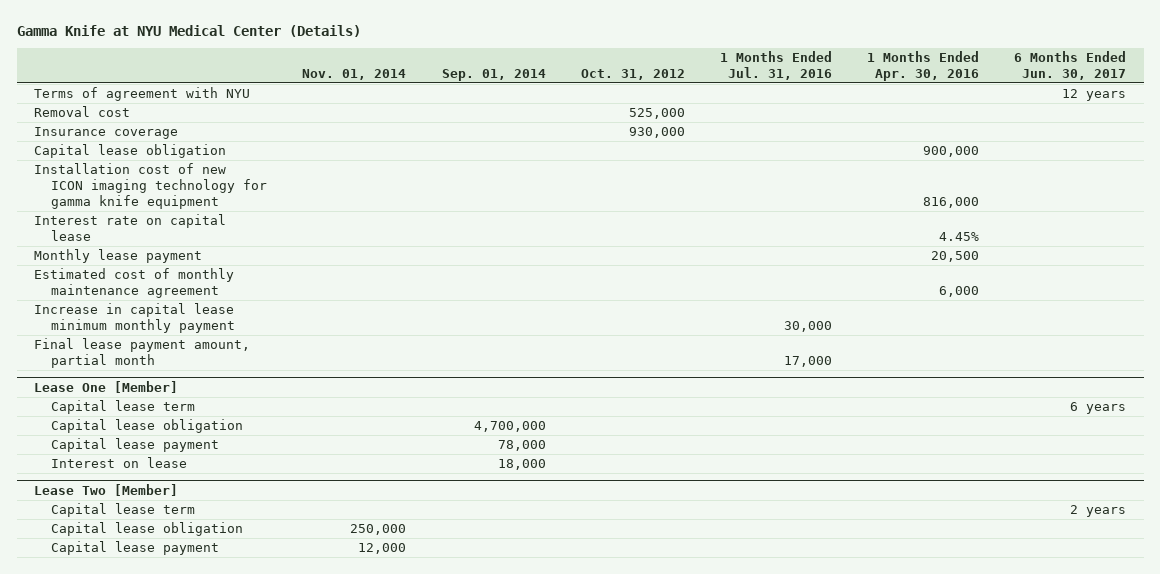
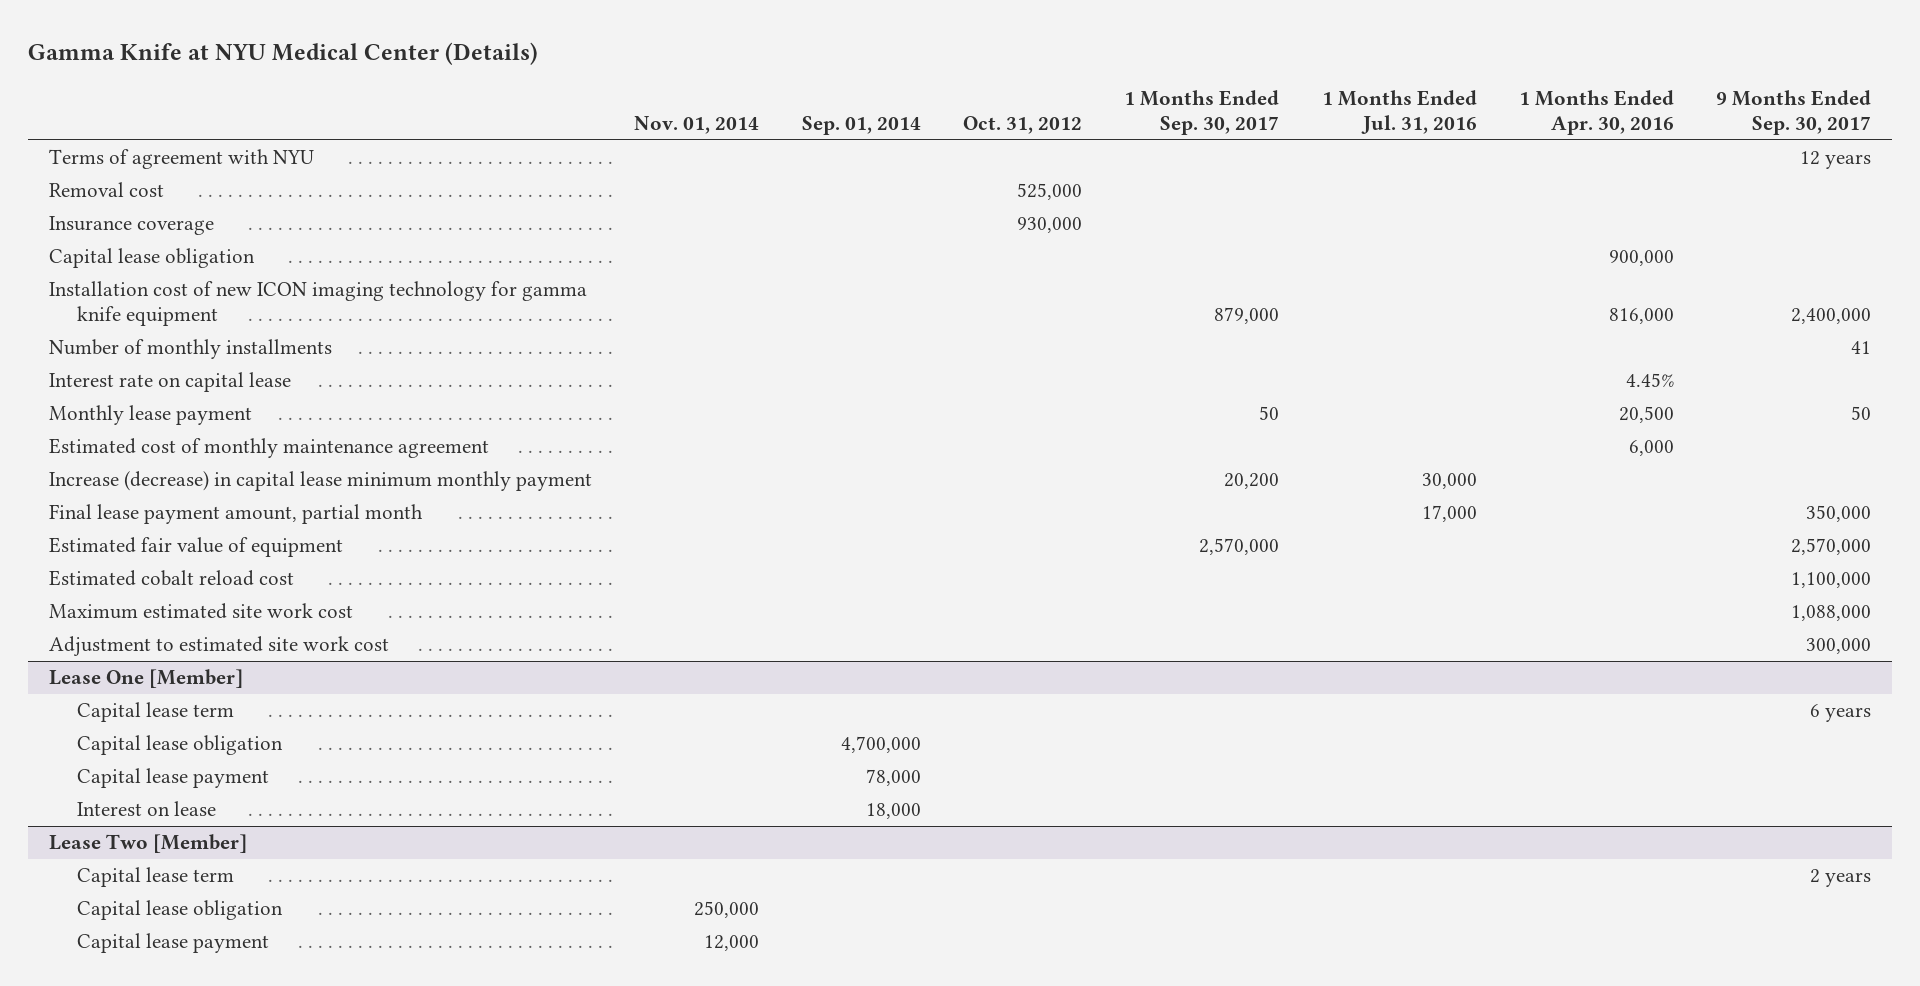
[1014,51,1127,80] 6 Months Ended Jun. 30, 2017 -> none
none -> [1124,89,1280,135] 1 Months Ended Sep. 30, 2017
none -> [1716,89,1872,135] 9 Months Ended Sep. 30, 2017
none -> [48,339,332,360] Number of monthly installments
[34,302,236,333] Increase in capital lease minimum monthly payment -> [48,471,592,492] Increase (decrease) in capital lease minimum monthly payment
none -> [48,537,343,558] Estimated fair value of equipment
none -> [48,570,294,587] Estimated cobalt reload cost
none -> [48,603,353,620] Maximum estimated site work cost
none -> [48,636,389,657] Adjustment to estimated site work cost

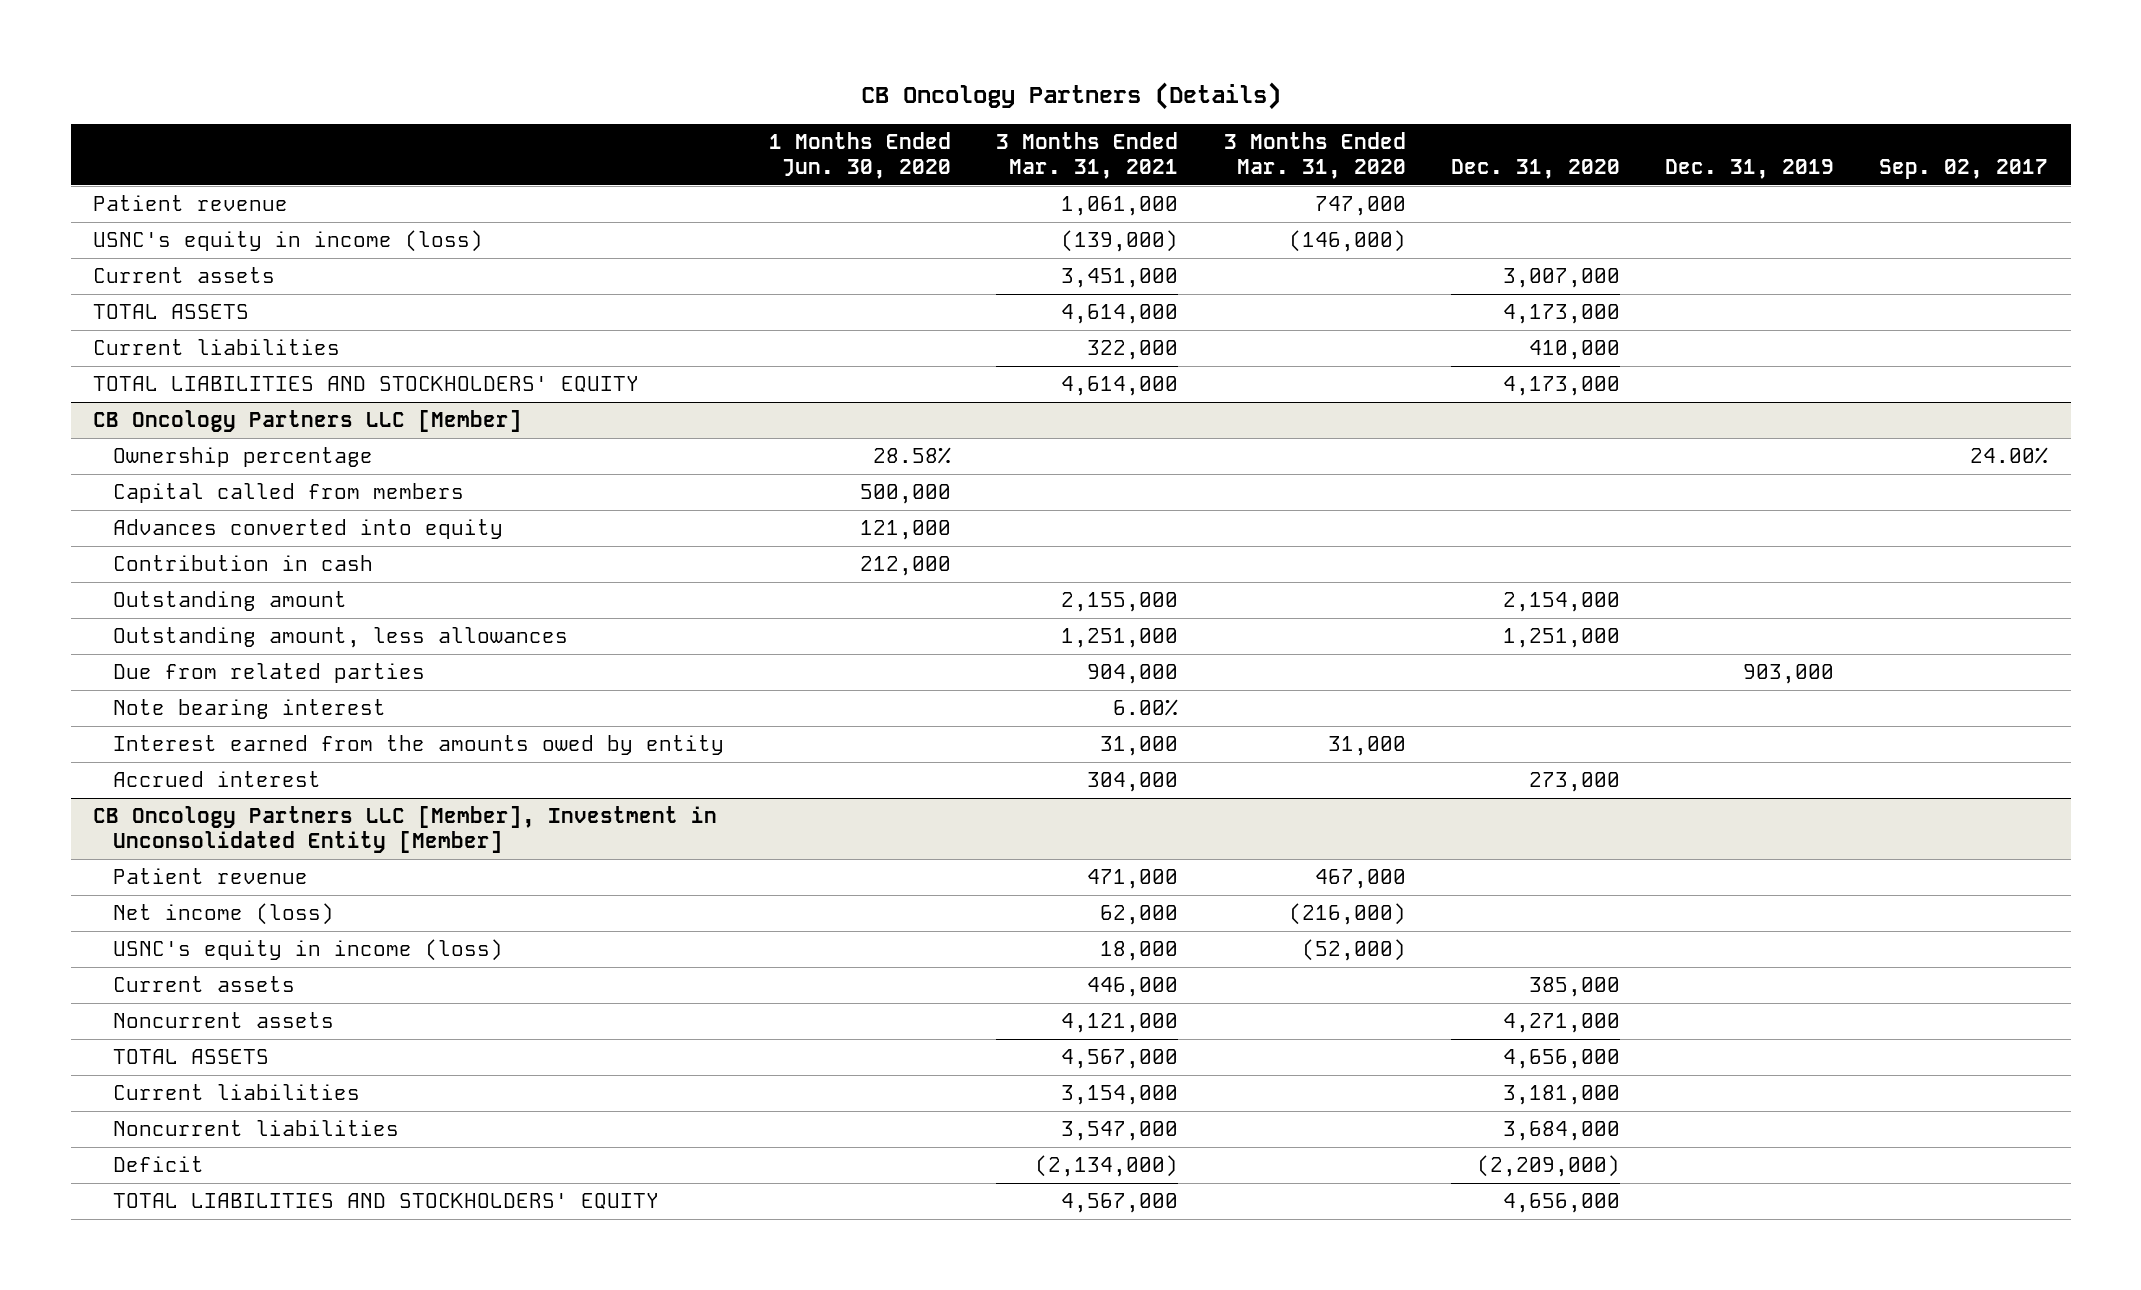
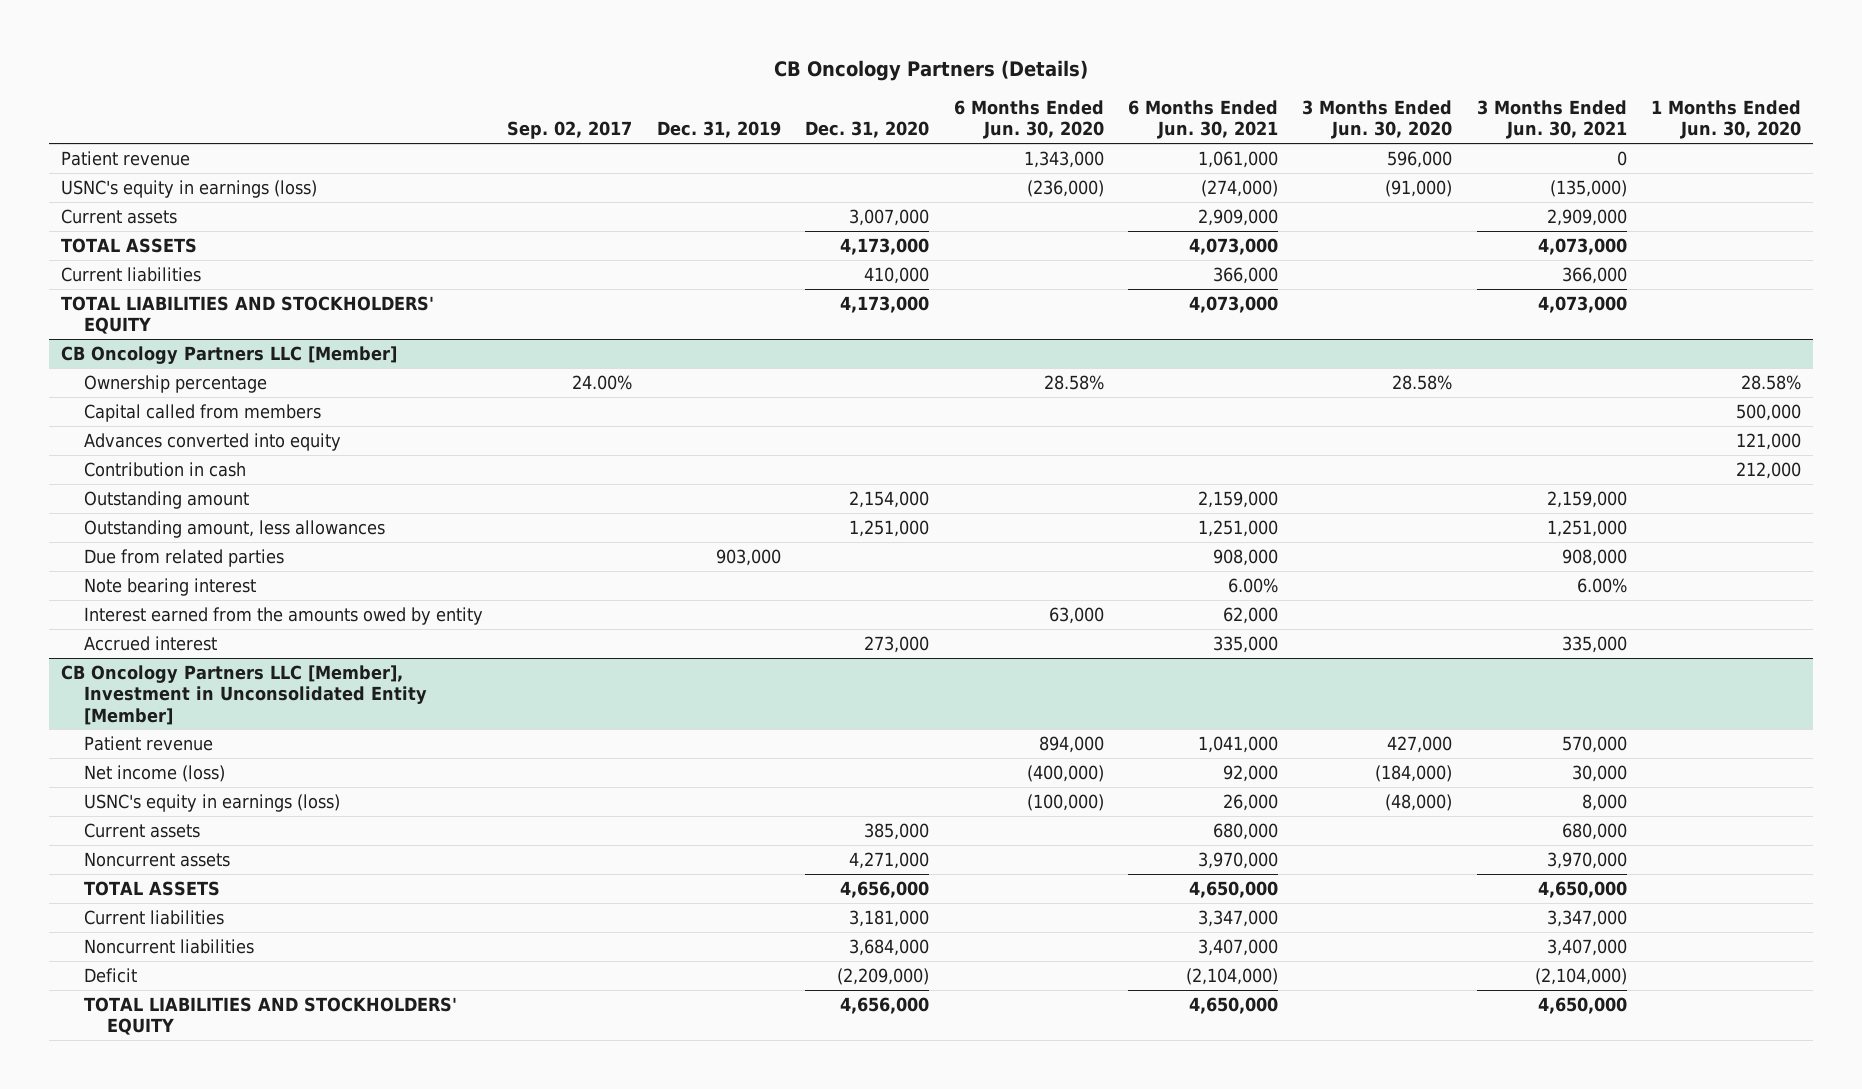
[996,132,1179,180] 3 Months Ended Mar. 31, 2021 -> none
[1223,132,1406,180] 3 Months Ended Mar. 31, 2020 -> none
none -> [953,99,1104,140] 6 Months Ended Jun. 30, 2020
none -> [1128,99,1279,140] 6 Months Ended Jun. 30, 2021
none -> [1302,99,1453,140] 3 Months Ended Jun. 30, 2020
none -> [1476,99,1627,140] 3 Months Ended Jun. 30, 2021
[93,230,484,253] USNC's equity in income (loss) -> [61,179,318,198] USNC's equity in earnings (loss)
[113,939,504,962] USNC's equity in income (loss) -> [84,793,341,812] USNC's equity in earnings (loss)

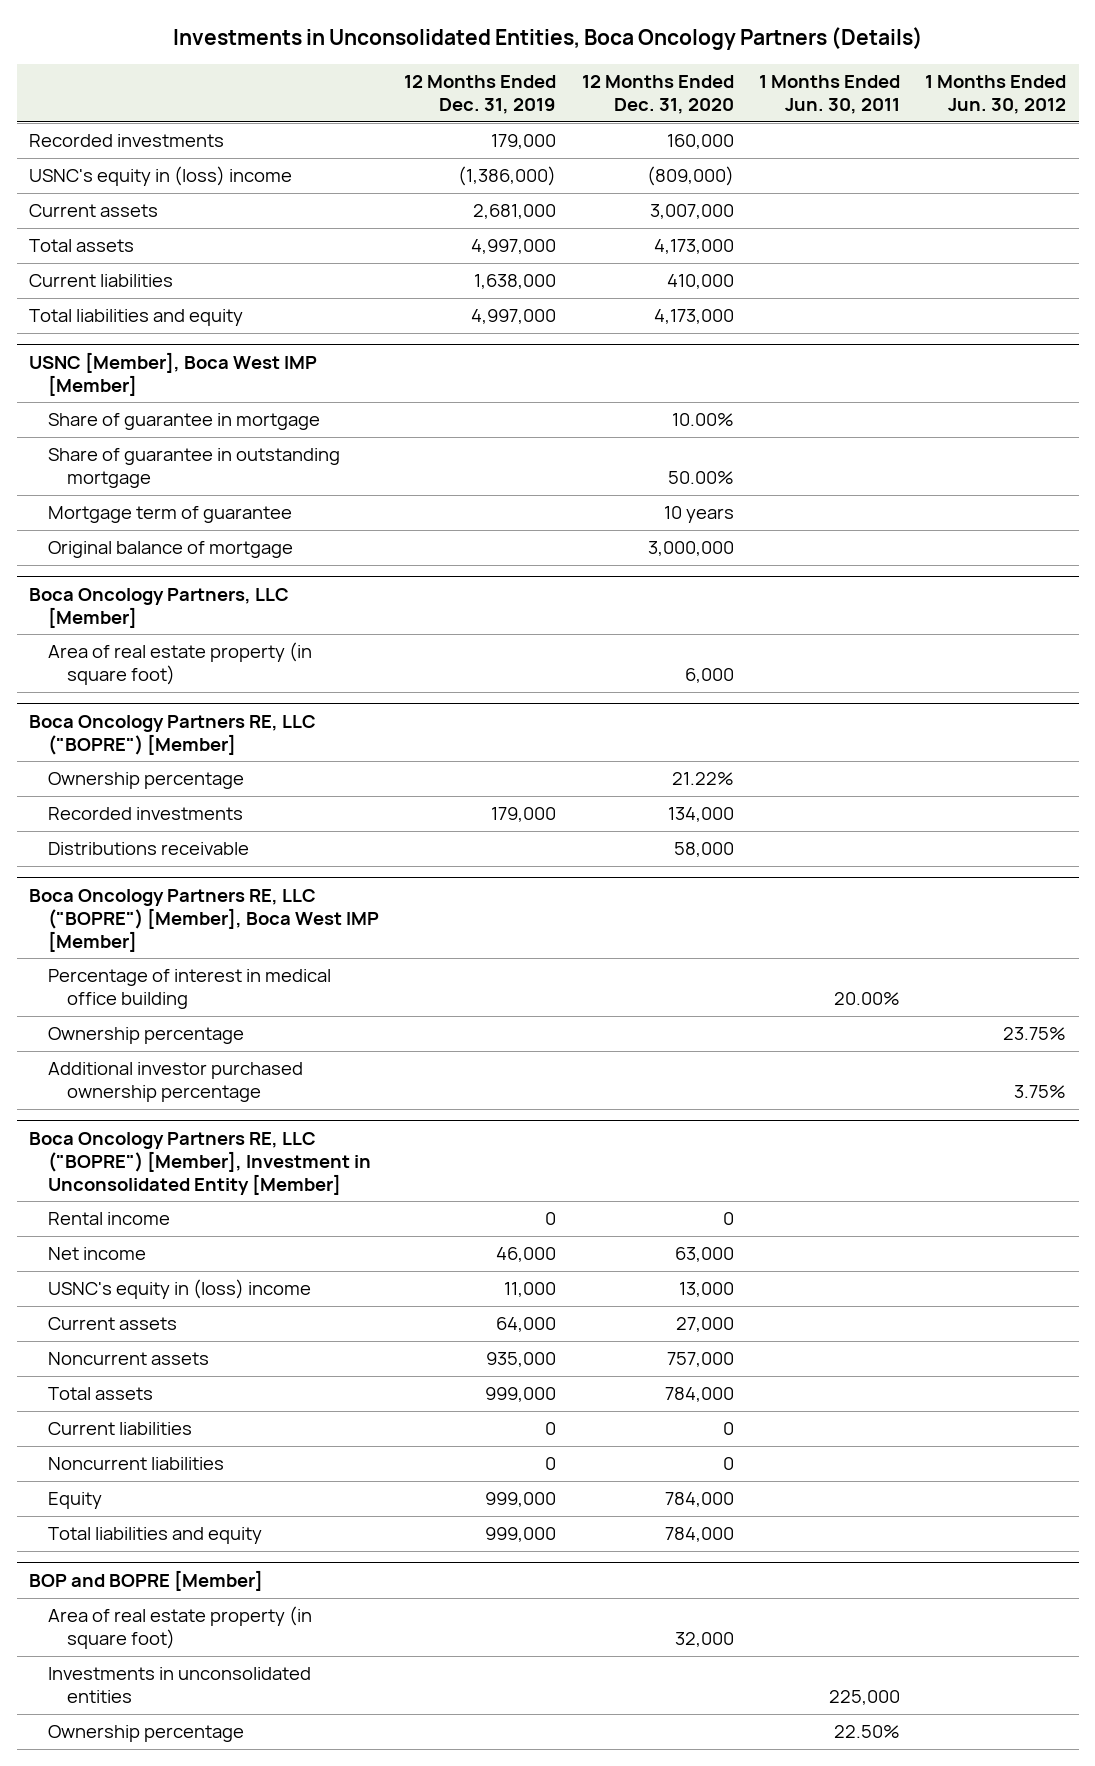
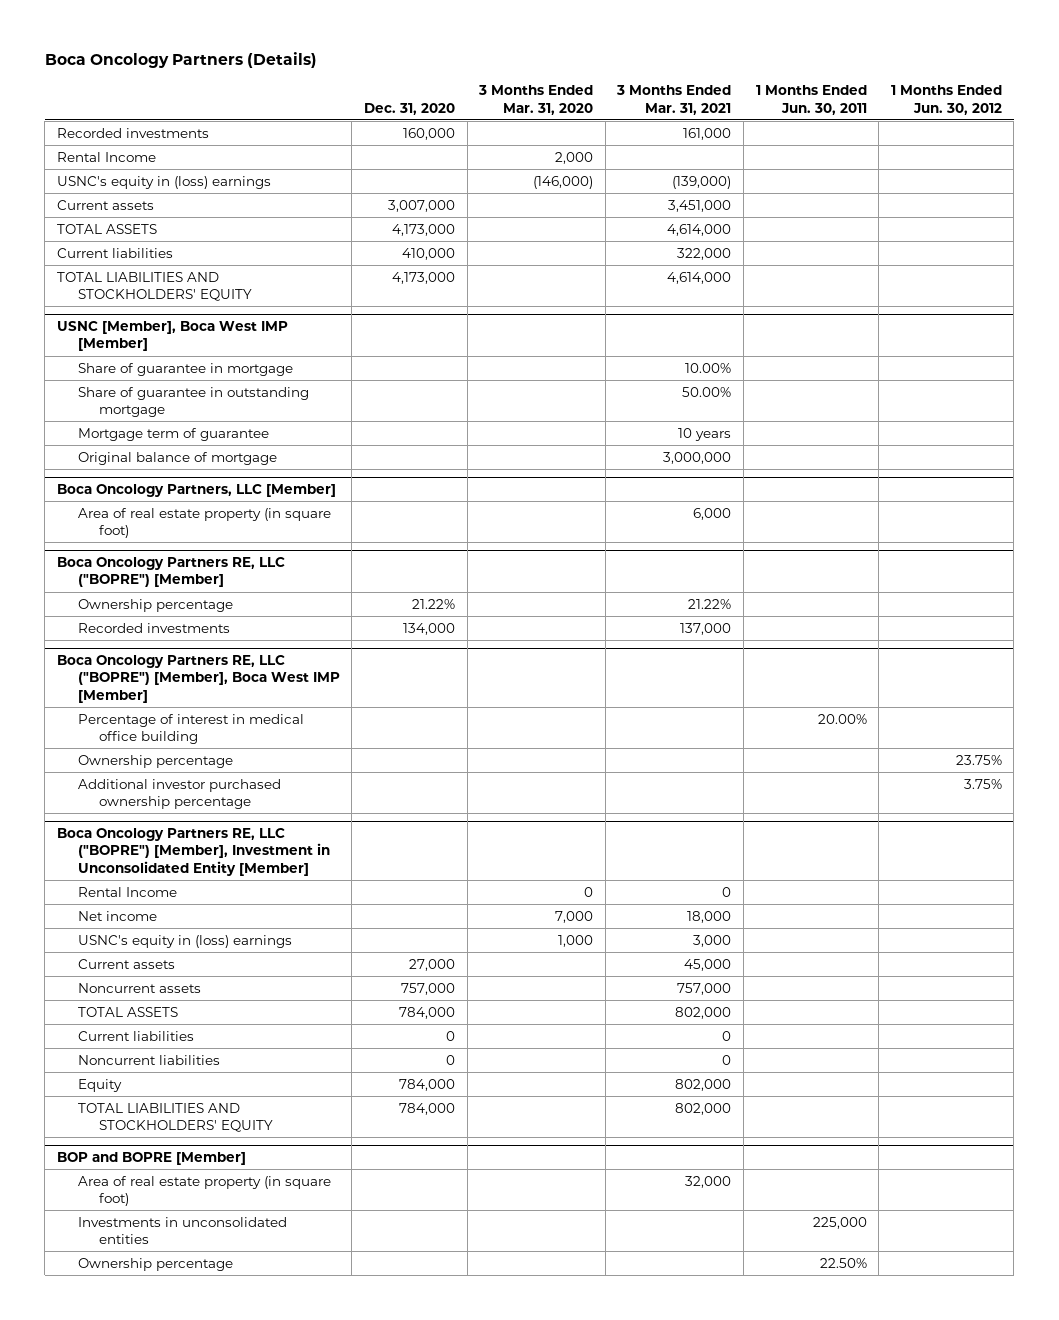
[172,27,923,51] Investments in Unconsolidated Entities, Boca Oncology Partners (Details) -> [44,52,317,69] Boca Oncology Partners (Details)
[404,75,557,114] 12 Months Ended Dec. 31, 2019 -> none
[581,75,734,114] 12 Months Ended Dec. 31, 2020 -> none
none -> [363,102,455,115] Dec. 31, 2020
none -> [478,85,594,115] 3 Months Ended Mar. 31, 2020
none -> [616,85,732,115] 3 Months Ended Mar. 31, 2021
none -> [56,151,156,162] Rental Income
[29,166,293,187] USNC's equity in (loss) income -> [56,175,271,189] USNC's equity in (loss) earnings
[29,239,135,253] Total assets -> [56,223,157,234] TOTAL ASSETS
[29,309,244,327] Total liabilities and equity -> [56,271,252,301] TOTAL LIABILITIES AND STOCKHOLDERS' EQUITY
[48,842,250,856] Distributions receivable -> none
[48,1212,171,1226] Rental income -> [77,886,177,897] Rental Income
[48,1279,312,1300] USNC's equity in (loss) income -> [77,934,292,948] USNC's equity in (loss) earnings
[48,1387,154,1401] Total assets -> [77,1006,178,1017] TOTAL ASSETS
[48,1527,263,1545] Total liabilities and equity -> [77,1102,273,1132] TOTAL LIABILITIES AND STOCKHOLDERS' EQUITY

